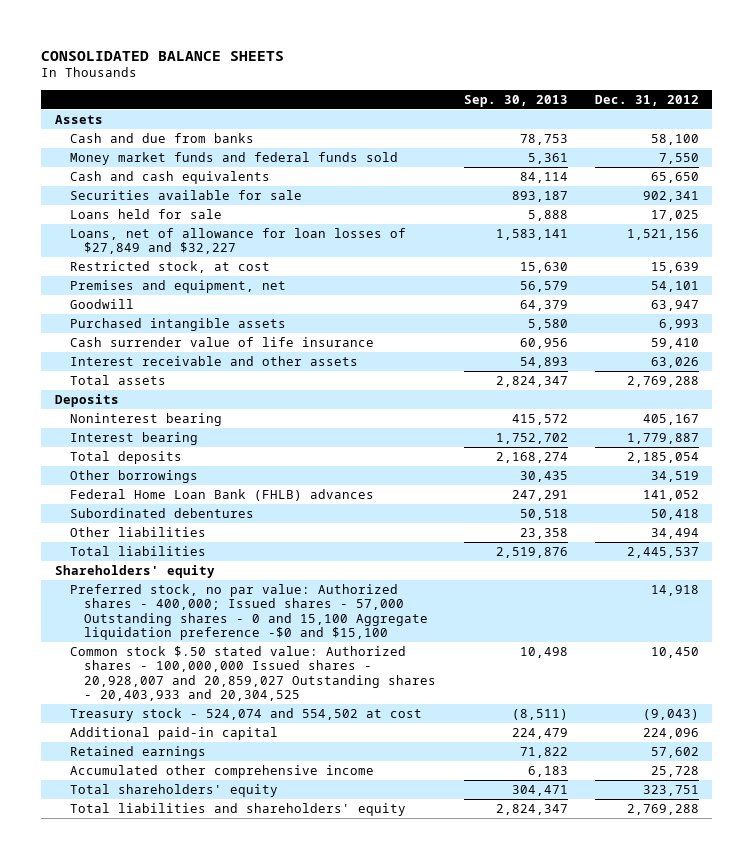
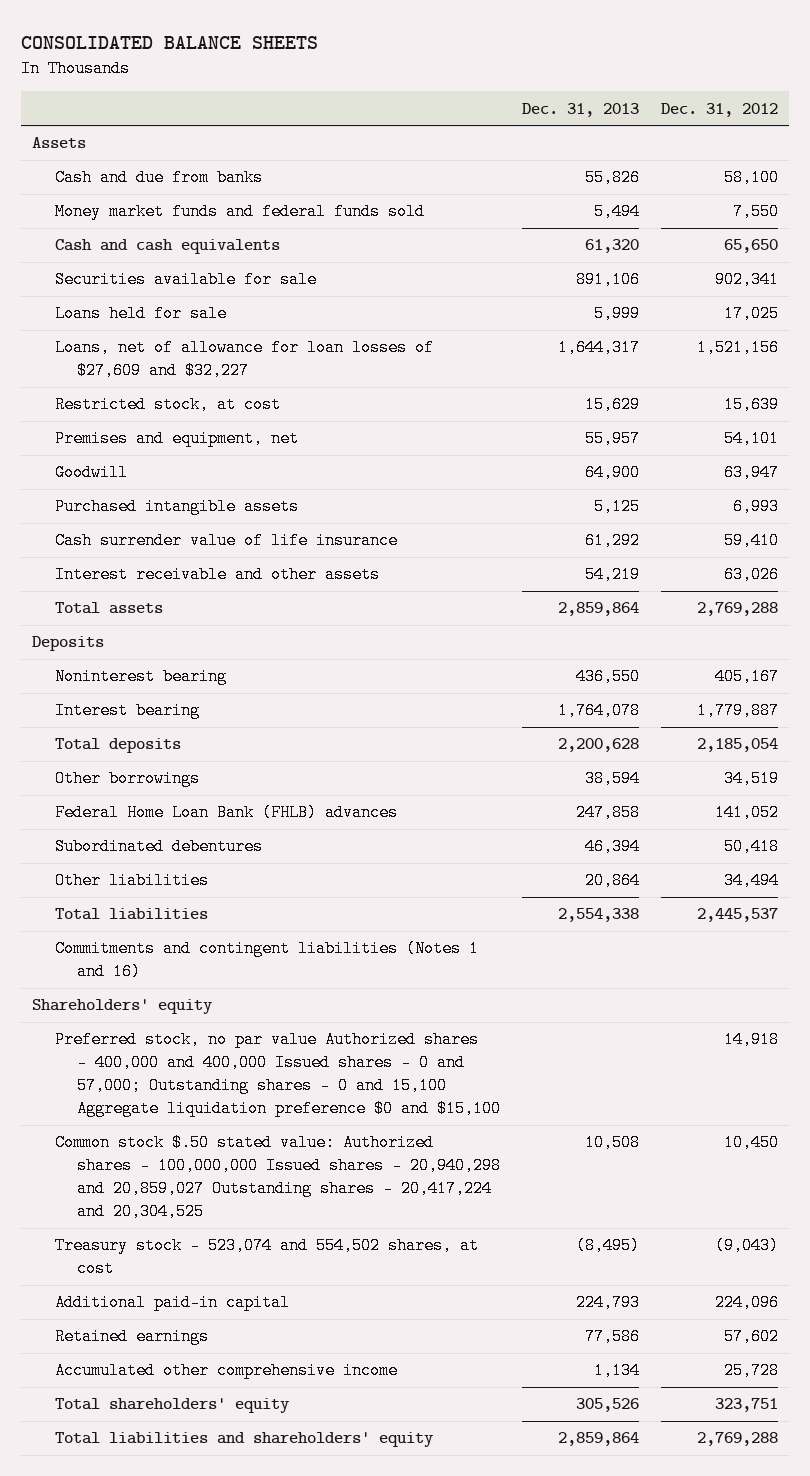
[463,94,568,107] Sep. 30, 2013 -> none
none -> [521,102,639,117] Dec. 31, 2013
[69,227,406,255] Loans, net of allowance for loan losses of $27,849 and $32,227 -> [54,339,434,380] Loans, net of allowance for loan losses of $27,609 and $32,227
none -> [54,940,479,981] Commitments and contingent liabilities (Notes 1 and 16)
[69,583,429,640] Preferred stock, no par value: Authorized shares - 400,000; Issued shares - 57,000 Outstanding shares - 0 and 15,100 Aggregate liquidation preference -$0 and $15,100 -> [54,1031,502,1118] Preferred stock, no par value Authorized shares - 400,000 and 400,000 Issued shares - 0 and 57,000; Outstanding shares - 0 and 15,100 Aggregate liquidation preference $0 and $15,100
[69,645,437,701] Common stock $.50 stated value: Authorized shares - 100,000,000 Issued shares - 20,928,007 and 20,859,027 Outstanding shares - 20,403,933 and 20,304,525 -> [54,1134,502,1221] Common stock $.50 stated value: Authorized shares - 100,000,000 Issued shares - 20,940,298 and 20,859,027 Outstanding shares - 20,417,224 and 20,304,525
[69,707,422,721] Treasury stock - 524,074 and 554,502 at cost -> [54,1237,479,1278] Treasury stock - 523,074 and 554,502 shares, at cost

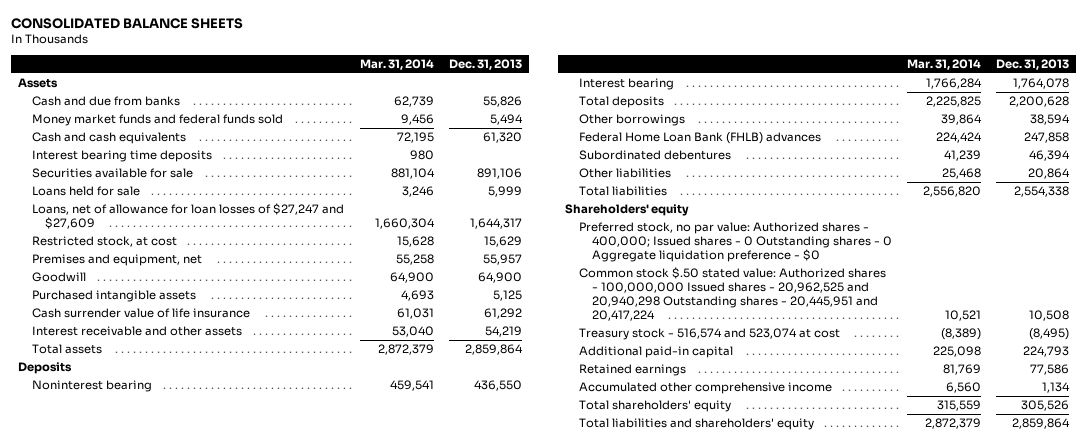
[660,102,778,117] Dec. 31, 2012 -> none
none -> [359,58,434,70] Mar. 31, 2014
none -> [31,150,212,163] Interest bearing time deposits
[54,339,434,380] Loans, net of allowance for loan losses of $27,609 and $32,227 -> [31,203,344,230] Loans, net of allowance for loan losses of $27,247 and $27,609
[54,940,479,981] Commitments and contingent liabilities (Notes 1 and 16) -> none
[54,1031,502,1118] Preferred stock, no par value Authorized shares - 400,000 and 400,000 Issued shares - 0 and 57,000; Outstanding shares - 0 and 15,100 Aggregate liquidation preference $0 and $15,100 -> [578,222,892,263] Preferred stock, no par value: Authorized shares - 400,000; Issued shares - 0 Outstanding shares - 0 Aggregate liquidation preference - $0
[54,1134,502,1221] Common stock $.50 stated value: Authorized shares - 100,000,000 Issued shares - 20,940,298 and 20,859,027 Outstanding shares - 20,417,224 and 20,304,525 -> [578,267,886,321] Common stock $.50 stated value: Authorized shares - 100,000,000 Issued shares - 20,962,525 and 20,940,298 Outstanding shares - 20,445,951 and 20,417,224
[54,1237,479,1278] Treasury stock - 523,074 and 554,502 shares, at cost -> [578,328,840,341] Treasury stock - 516,574 and 523,074 at cost

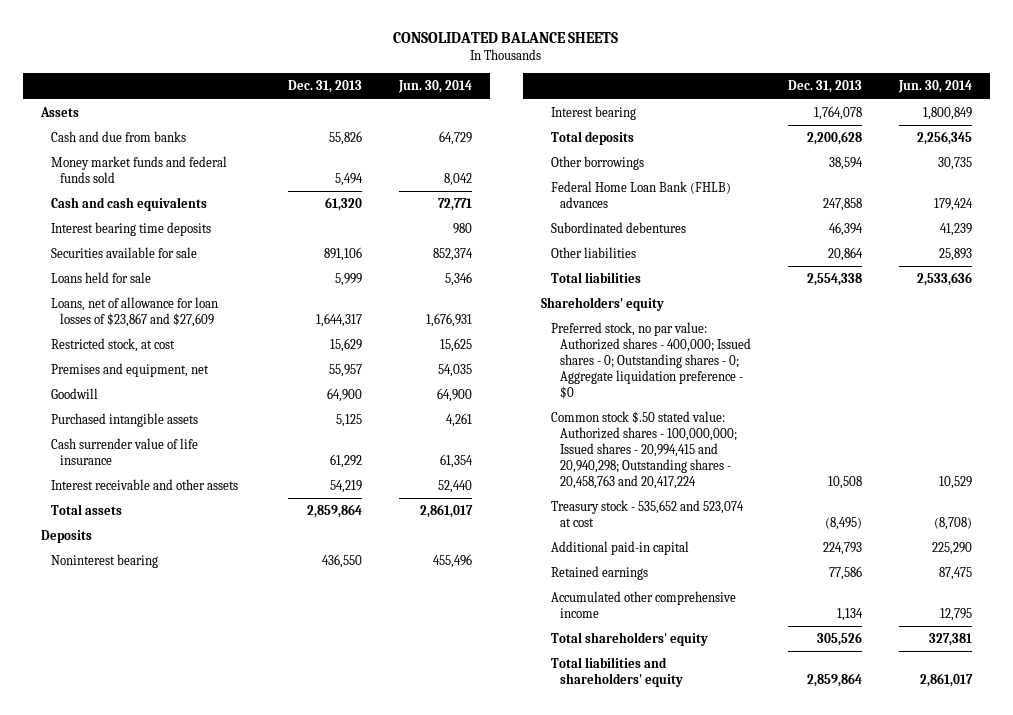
[359,58,434,70] Mar. 31, 2014 -> none
none -> [397,80,472,94] Jun. 30, 2014
[31,203,344,230] Loans, net of allowance for loan losses of $27,247 and $27,609 -> [50,297,218,327] Loans, net of allowance for loan losses of $23,867 and $27,609
[578,222,892,263] Preferred stock, no par value: Authorized shares - 400,000; Issued shares - 0 Outstanding shares - 0 Aggregate liquidation preference - $0 -> [550,322,752,399] Preferred stock, no par value: Authorized shares - 400,000; Issued shares - 0; Outstanding shares - 0; Aggregate liquidation preference - $0
[578,267,886,321] Common stock $.50 stated value: Authorized shares - 100,000,000 Issued shares - 20,962,525 and 20,940,298 Outstanding shares - 20,445,951 and 20,417,224 -> [550,411,738,489] Common stock $.50 stated value: Authorized shares - 100,000,000; Issued shares - 20,994,415 and 20,940,298; Outstanding shares - 20,458,763 and 20,417,224
[578,328,840,341] Treasury stock - 516,574 and 523,074 at cost -> [550,500,744,527] Treasury stock - 535,652 and 523,074 at cost

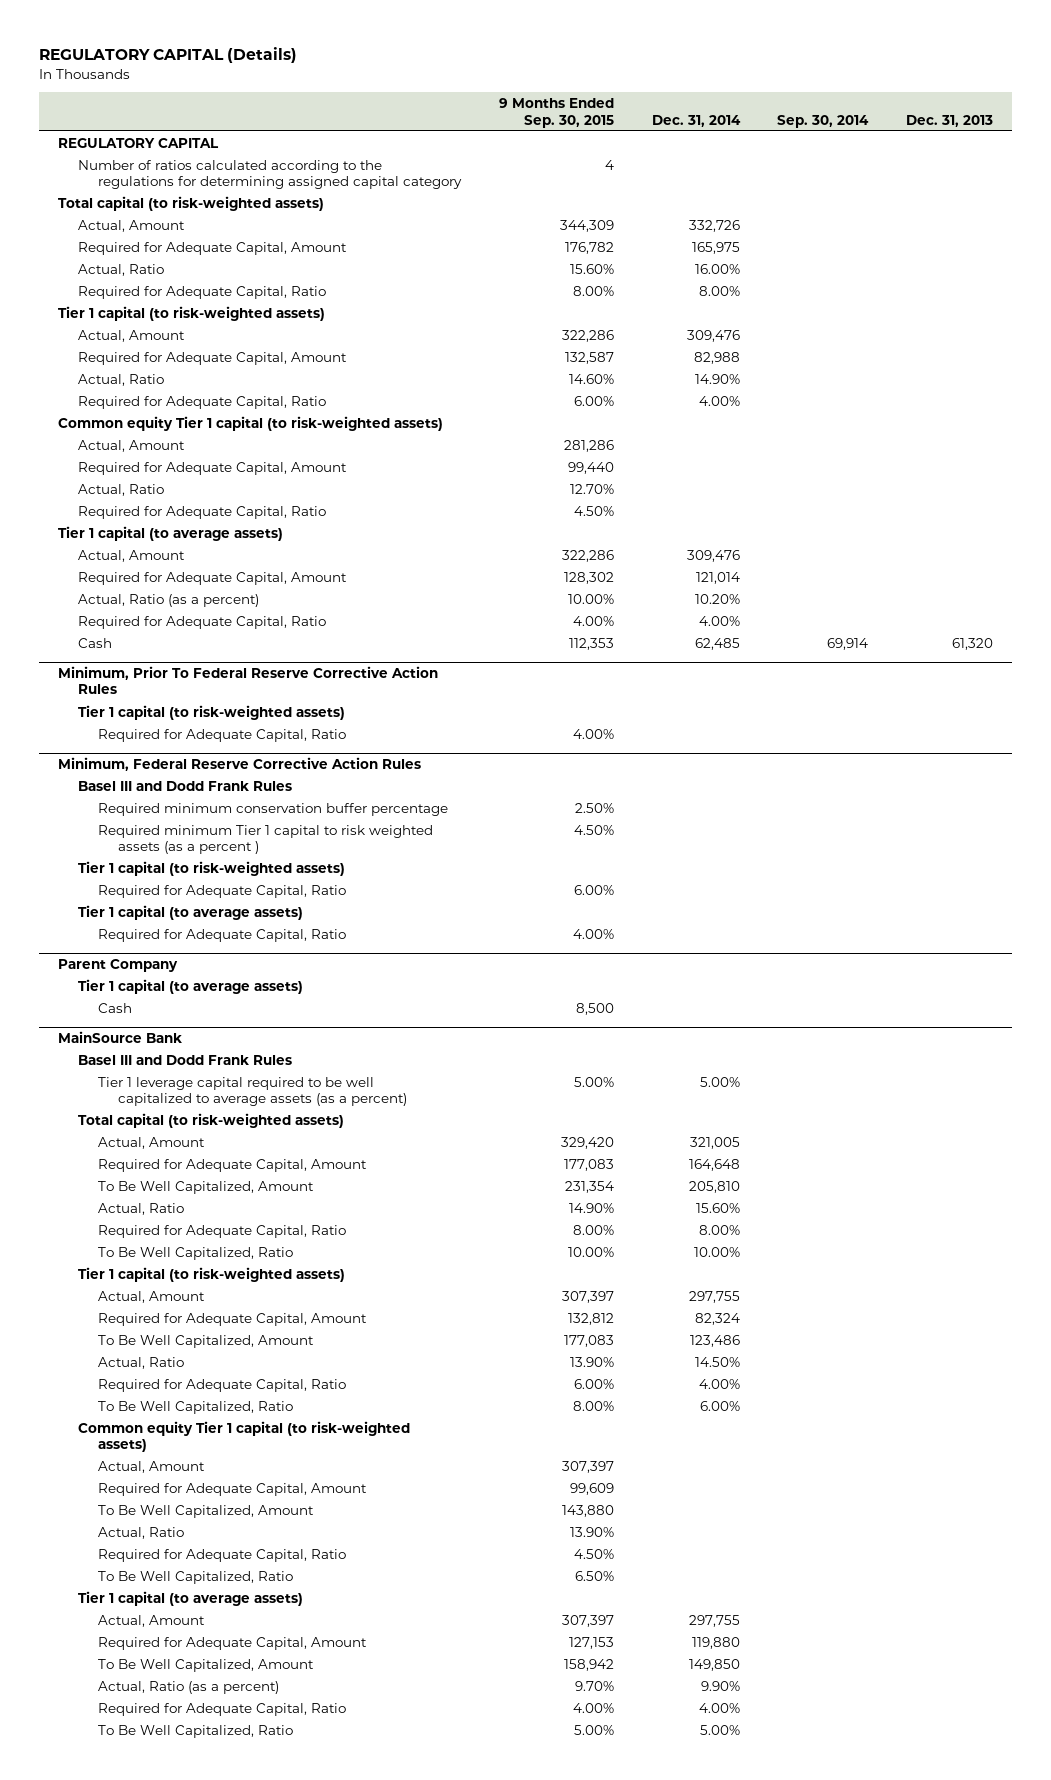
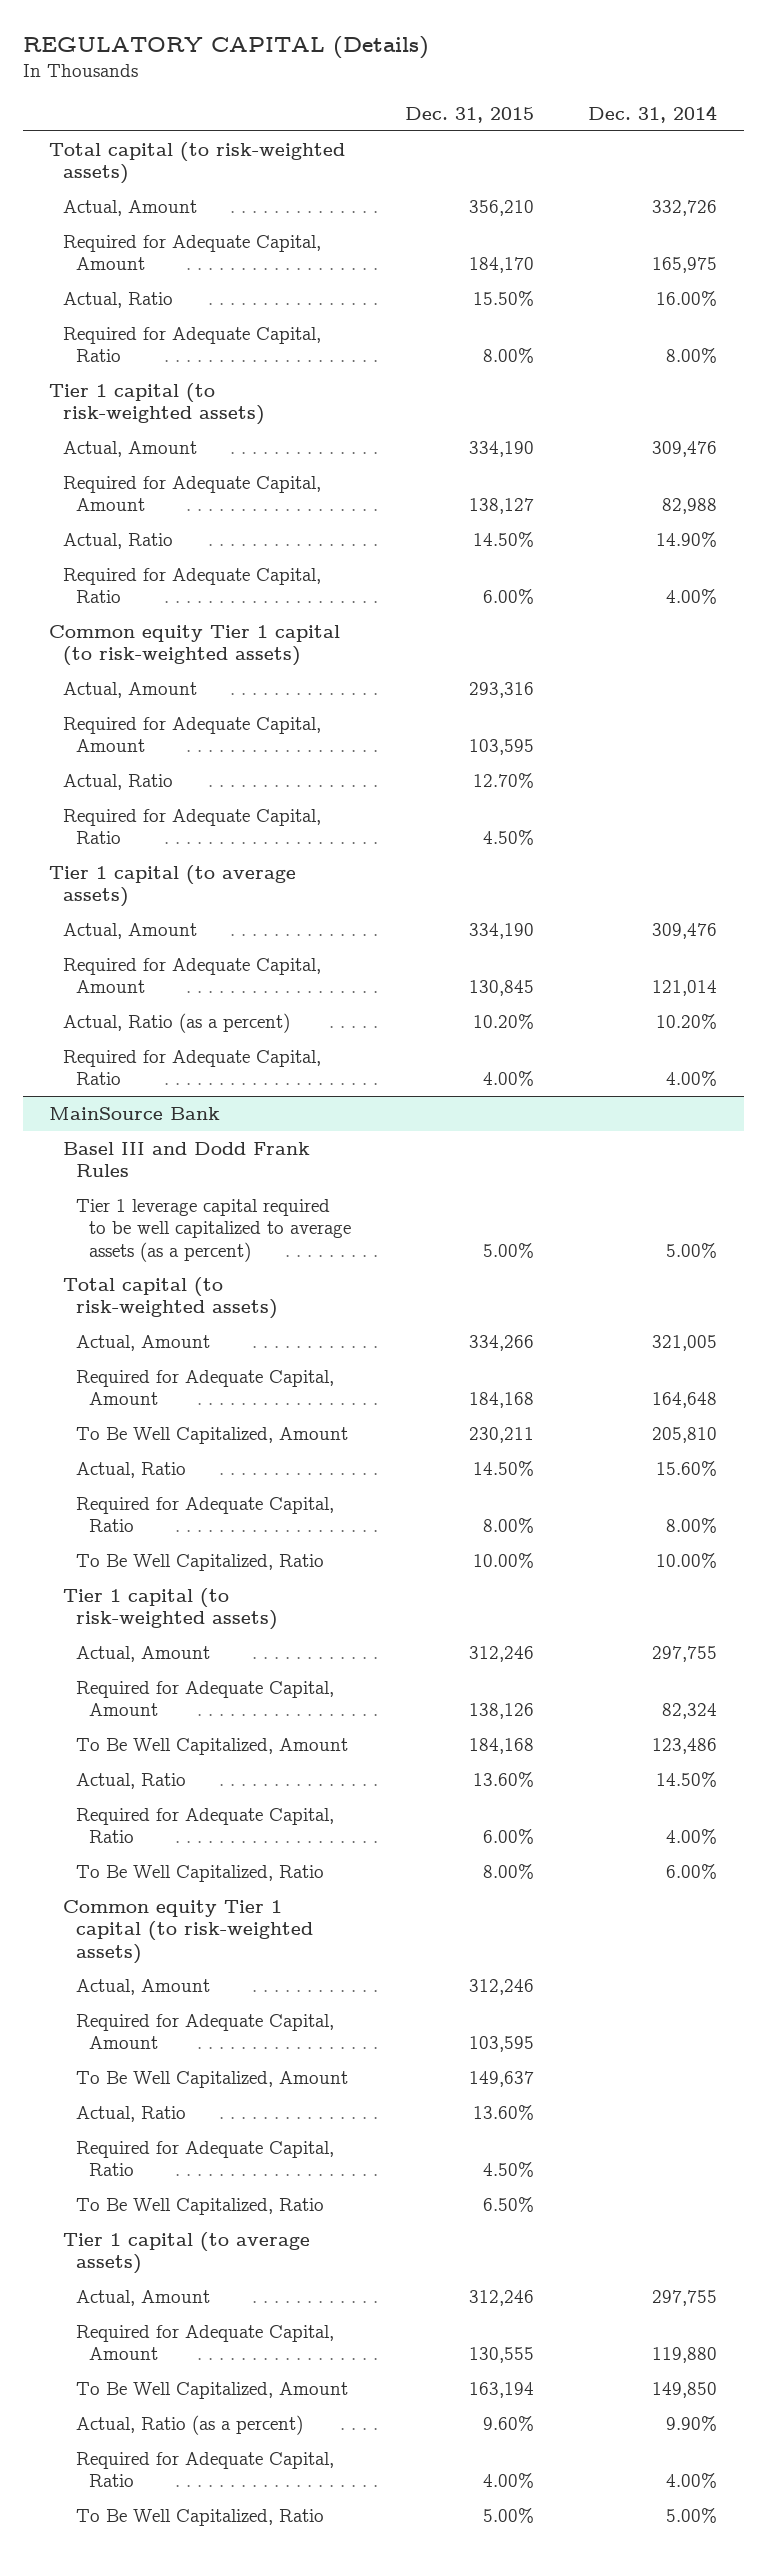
[498,98,614,128] 9 Months Ended Sep. 30, 2015 -> none
[777,114,870,128] Sep. 30, 2014 -> none
[906,114,994,127] Dec. 31, 2013 -> none
none -> [404,106,534,123] Dec. 31, 2015
[58,137,220,148] REGULATORY CAPITAL -> none
[78,159,463,190] Number of ratios calculated according to the regulations for determining assigned capital category -> none
[78,637,113,648] Cash -> none
[58,666,439,695] Minimum, Prior To Federal Reserve Corrective Action Rules -> none
[78,704,346,720] Tier 1 capital (to risk-weighted assets) -> none
[98,728,347,742] Required for Adequate Capital, Ratio -> none
[58,757,422,772] Minimum, Federal Reserve Corrective Action Rules -> none
[78,780,293,791] Basel III and Dodd Frank Rules -> none
[98,802,449,816] Required minimum conservation buffer percentage -> none
[98,824,434,855] Required minimum Tier 1 capital to risk weighted assets (as a percent ) -> none
[78,860,346,876] Tier 1 capital (to risk-weighted assets) -> none
[98,884,347,898] Required for Adequate Capital, Ratio -> none
[78,904,304,920] Tier 1 capital (to average assets) -> none
[98,928,347,942] Required for Adequate Capital, Ratio -> none
[58,959,179,973] Parent Company -> none
[78,978,304,994] Tier 1 capital (to average assets) -> none
[98,1002,133,1013] Cash -> none

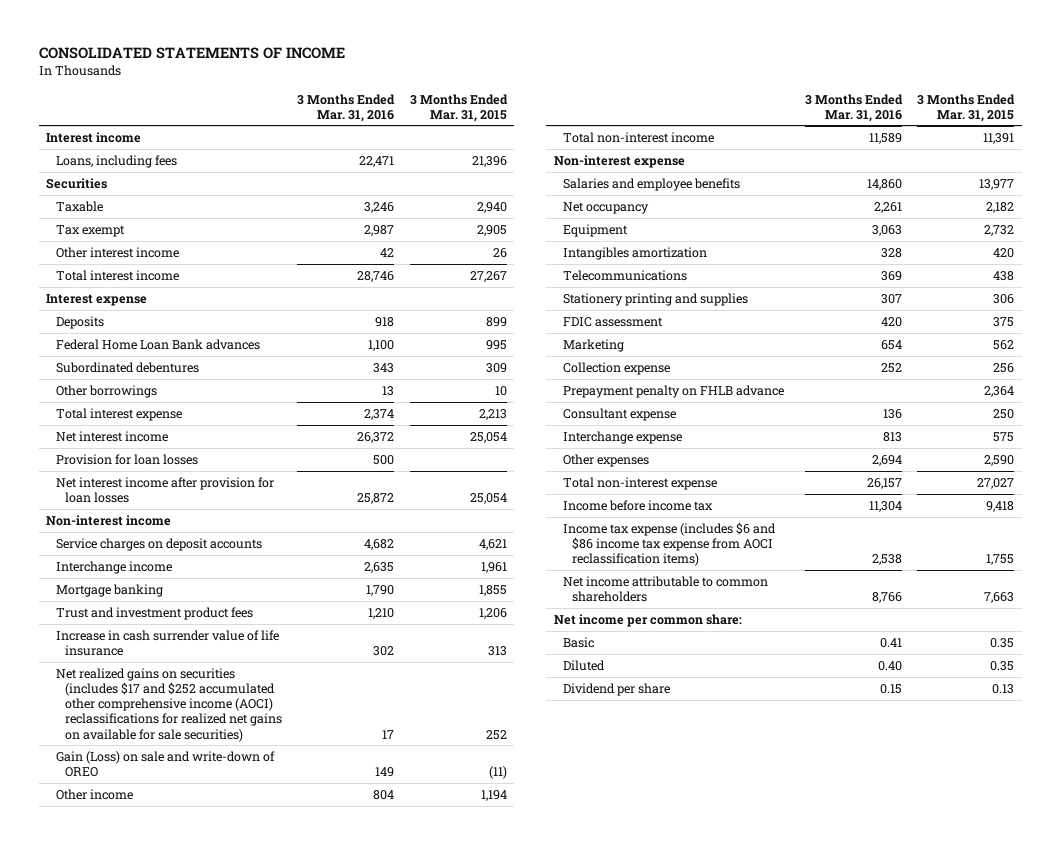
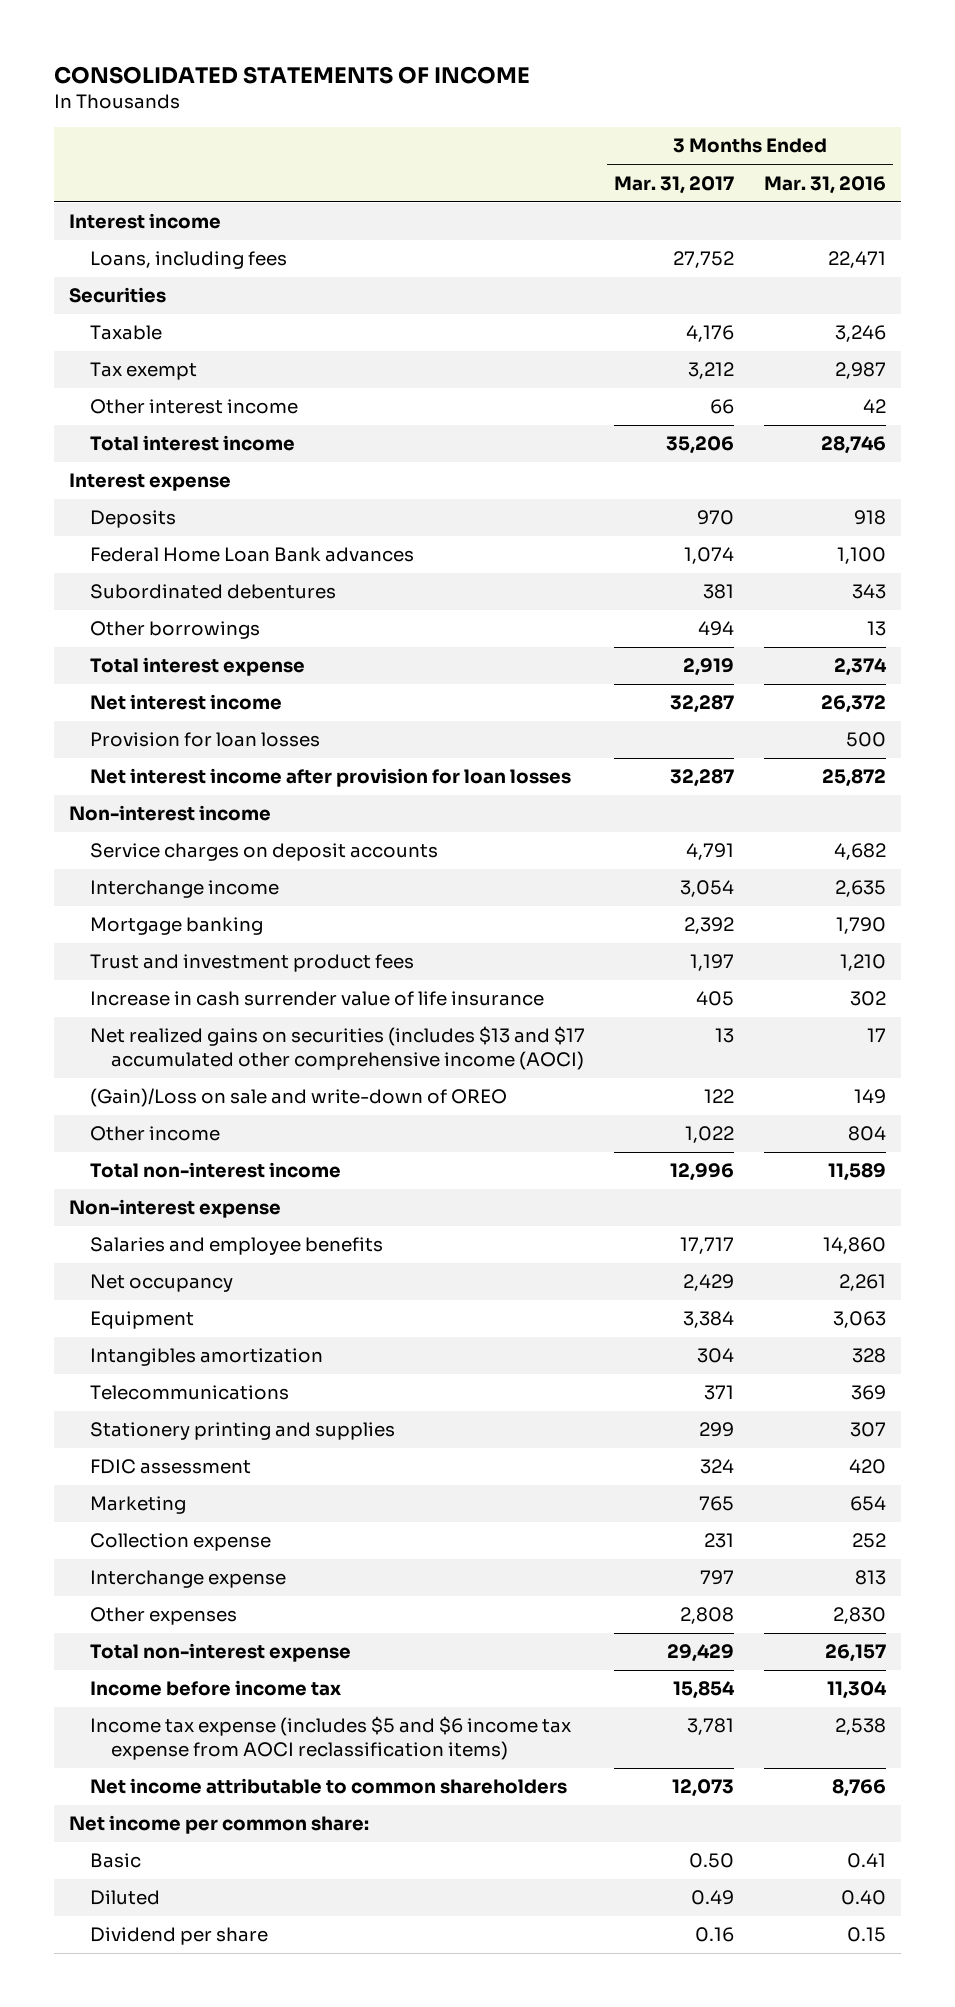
[409,93,508,122] 3 Months Ended Mar. 31, 2015 -> none
none -> [614,175,735,194] Mar. 31, 2017
[55,667,283,742] Net realized gains on securities (includes $17 and $252 accumulated other comprehensive income (AOCI) reclassifications for realized net gains on available for sale securities) -> [89,1026,585,1071] Net realized gains on securities (includes $13 and $17 accumulated other comprehensive income (AOCI)
[55,750,275,777] Gain (Loss) on sale and write-down of OREO -> [89,1088,507,1108] (Gain)/Loss on sale and write-down of OREO
[562,384,784,398] Prepayment penalty on FHLB advance -> none
[562,407,676,421] Consultant expense -> none
[871,454,902,466] 2,694 -> [832,1607,886,1625] 2,830
[562,521,776,567] Income tax expense (includes $6 and $86 income tax expense from AOCI reclassification items) -> [89,1716,571,1761] Income tax expense (includes $5 and $6 income tax expense from AOCI reclassification items)

